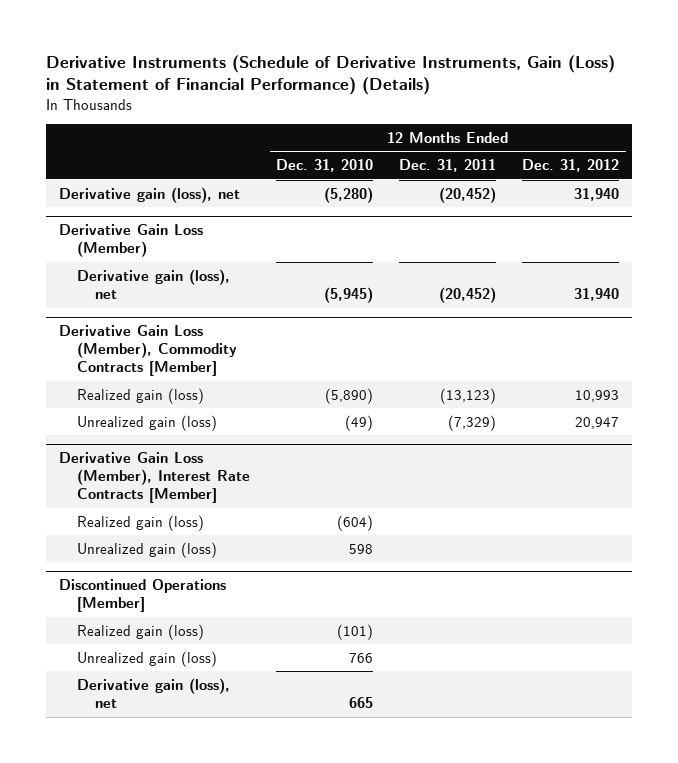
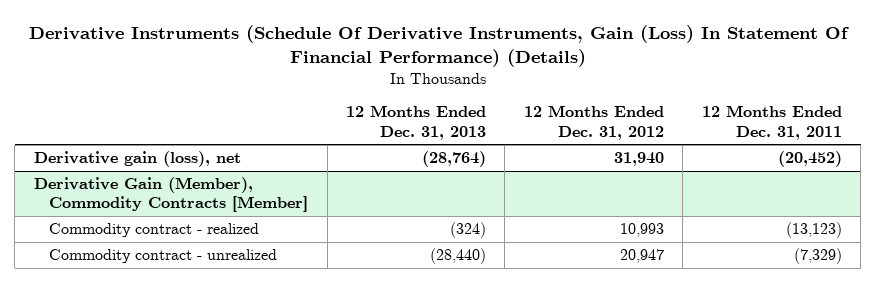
[45,55,615,96] Derivative Instruments (Schedule of Derivative Instruments, Gain (Loss) in Statement of Financial Performance) (Details) -> [28,24,849,67] Derivative Instruments (Schedule Of Derivative Instruments, Gain (Loss) In Statement Of Financial Performance) (Details)
[276,159,374,173] Dec. 31, 2010 -> none
none -> [345,105,486,140] 12 Months Ended Dec. 31, 2013
[58,223,203,258] Derivative Gain Loss (Member) -> none
[77,268,231,300] Derivative gain (loss), net -> none
[58,451,251,504] Derivative Gain Loss (Member), Interest Rate Contracts [Member] -> none
[77,514,205,531] Realized gain (loss) -> none
[77,541,218,558] Unrealized gain (loss) -> none
[58,578,226,613] Discontinued Operations [Member] -> none
[77,623,205,640] Realized gain (loss) -> none
[77,650,218,667] Unrealized gain (loss) -> none
[77,677,231,709] Derivative gain (loss), net -> none
[58,324,238,377] Derivative Gain Loss (Member), Commodity Contracts [Member] -> [33,177,309,213] Derivative Gain (Member), Commodity Contracts [Member]
[77,387,205,404] Realized gain (loss) -> [49,223,260,238] Commodity contract - realized
[77,414,218,431] Unrealized gain (loss) -> [49,249,278,264] Commodity contract - unrealized

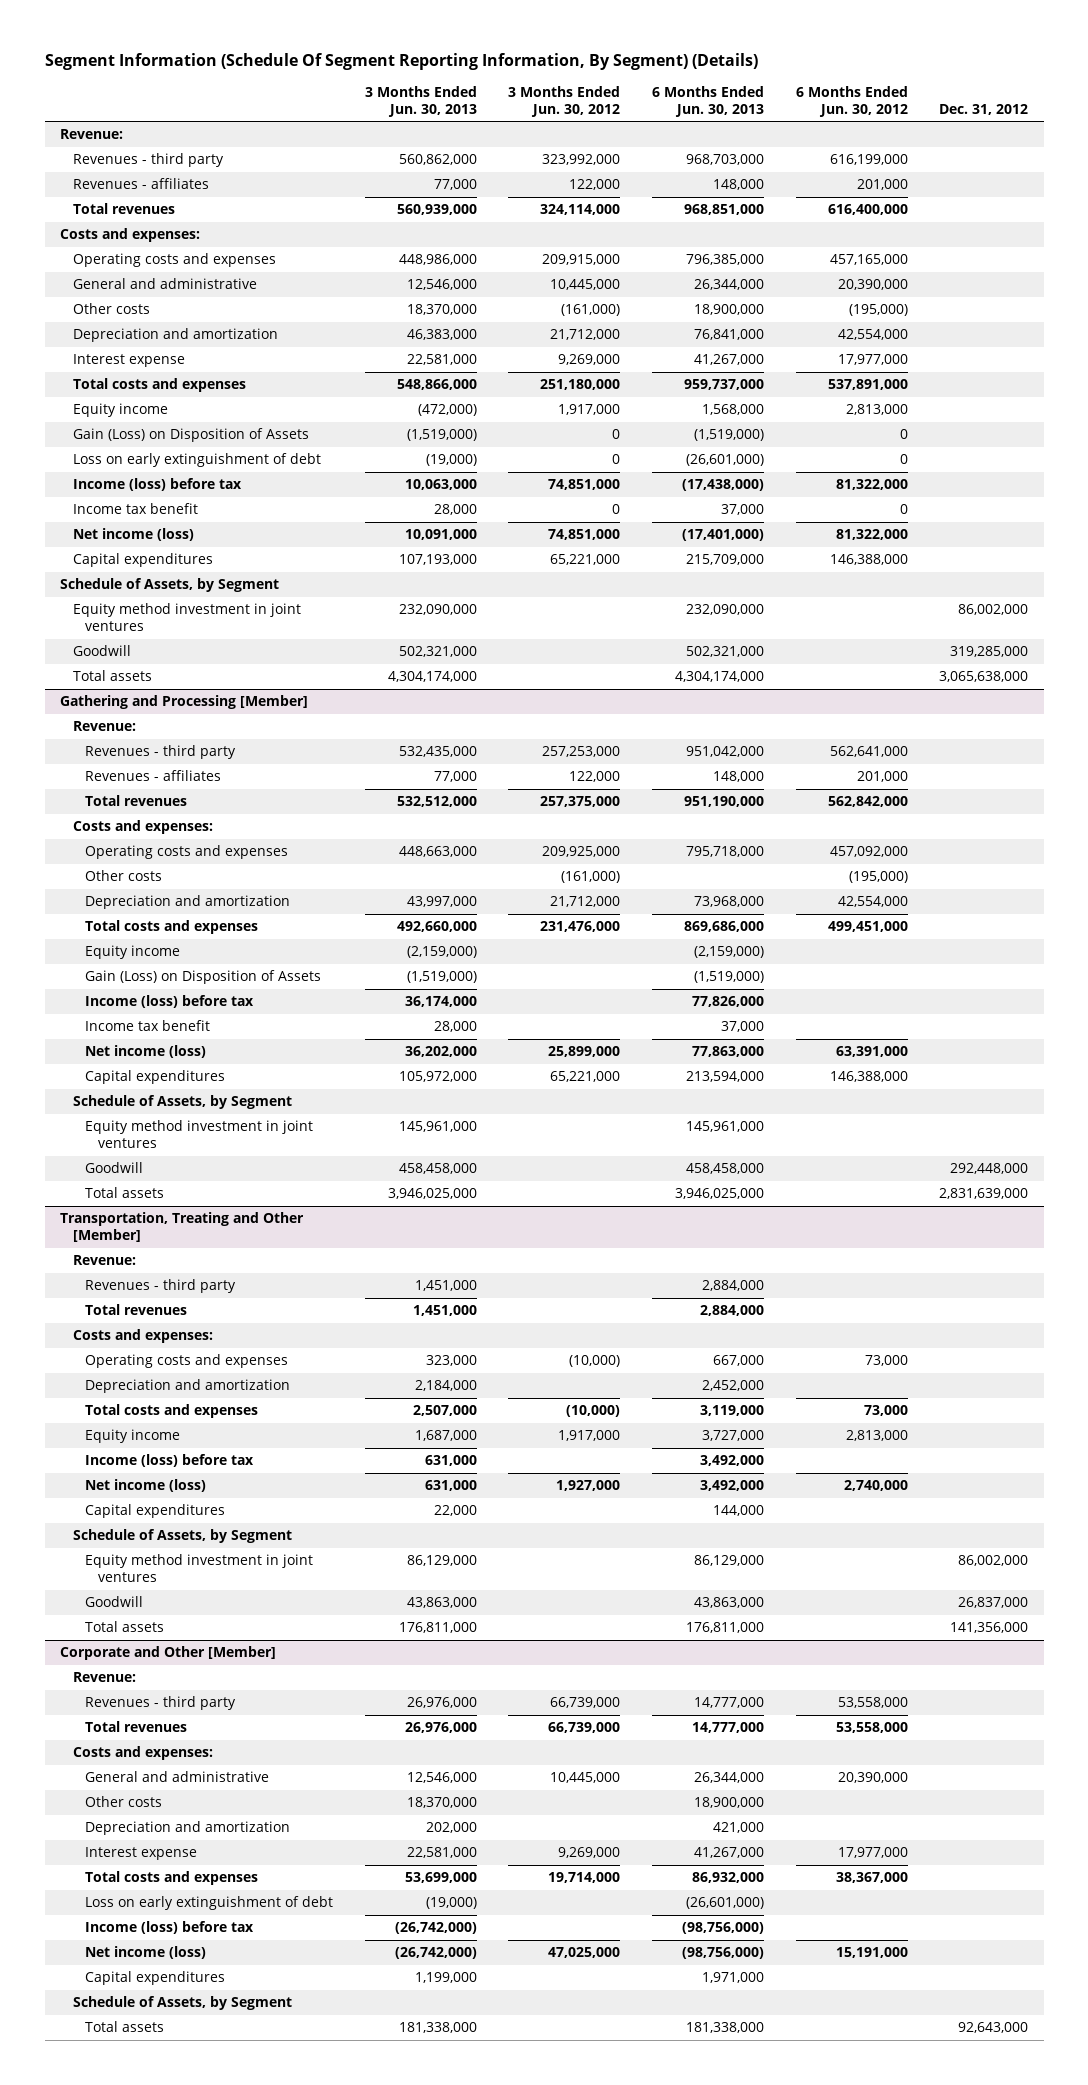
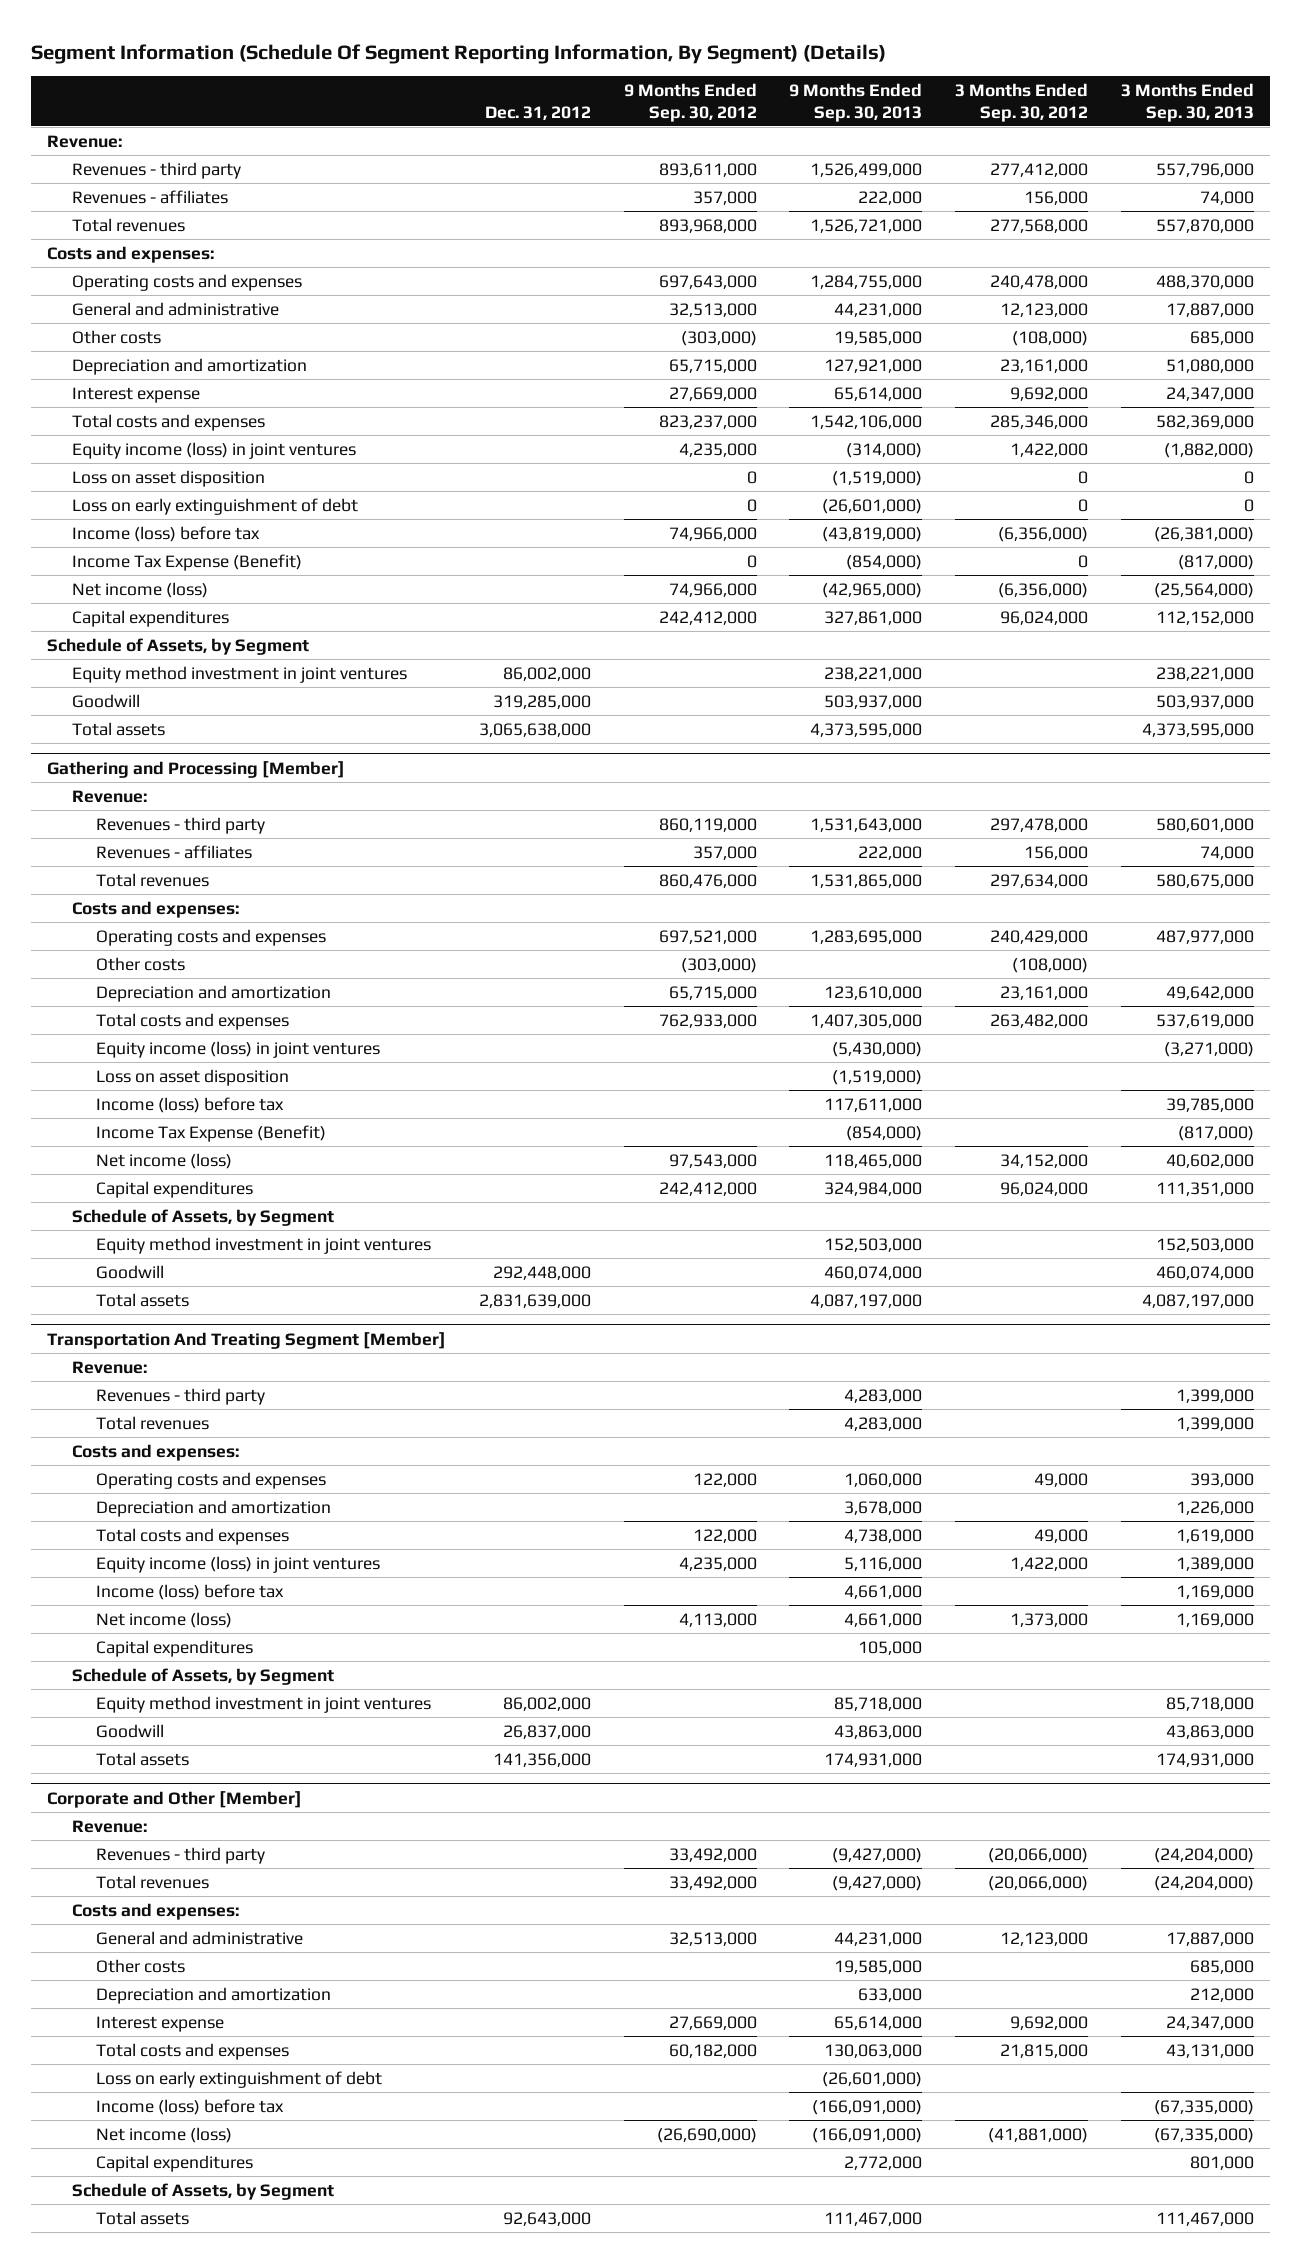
[364,85,477,117] 3 Months Ended Jun. 30, 2013 -> none
[508,85,621,117] 3 Months Ended Jun. 30, 2012 -> none
[651,85,764,117] 6 Months Ended Jun. 30, 2013 -> none
[795,85,908,117] 6 Months Ended Jun. 30, 2012 -> none
none -> [623,82,757,122] 9 Months Ended Sep. 30, 2012
none -> [789,82,923,122] 9 Months Ended Sep. 30, 2013
none -> [955,82,1089,122] 3 Months Ended Sep. 30, 2012
none -> [1120,82,1254,122] 3 Months Ended Sep. 30, 2013
[72,403,168,418] Equity income -> [71,441,356,459] Equity income (loss) in joint ventures
[72,428,309,443] Gain (Loss) on Disposition of Assets -> [71,469,265,487] Loss on asset disposition
[72,503,198,515] Income tax benefit -> [71,553,302,571] Income Tax Expense (Benefit)
[85,945,181,960] Equity income -> [96,1040,381,1058] Equity income (loss) in joint ventures
[85,970,322,985] Gain (Loss) on Disposition of Assets -> [96,1068,290,1086] Loss on asset disposition
[85,1020,211,1032] Income tax benefit -> [96,1124,327,1142] Income Tax Expense (Benefit)
[60,1212,305,1243] Transportation, Treating and Other [Member] -> [47,1331,447,1349] Transportation And Treating Segment [Member]
[85,1429,181,1444] Equity income -> [96,1555,381,1573] Equity income (loss) in joint ventures

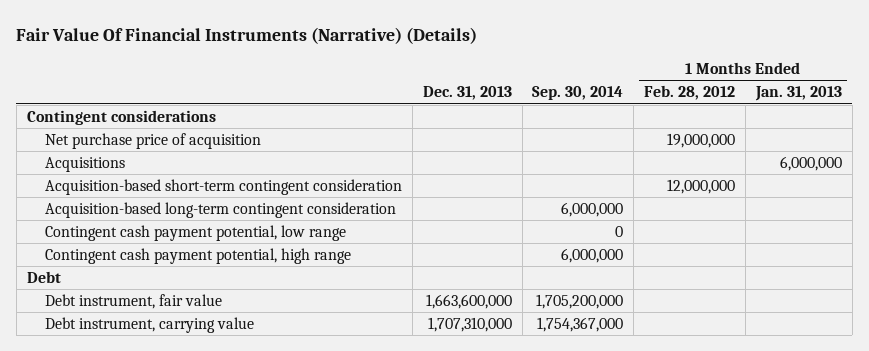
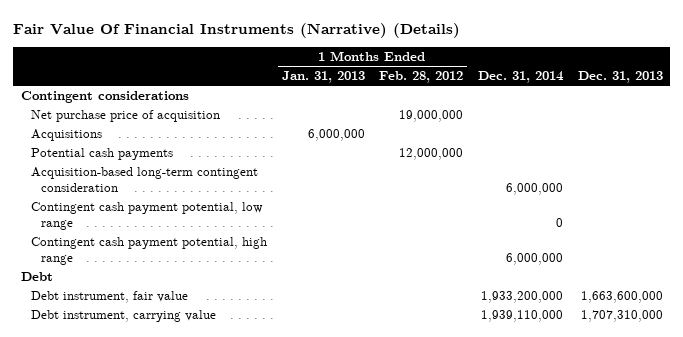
[532,86,624,101] Sep. 30, 2014 -> none
none -> [477,71,564,84] Dec. 31, 2014
[45,179,403,196] Acquisition-based short-term contingent consideration -> none
none -> [30,148,173,161] Potential cash payments

